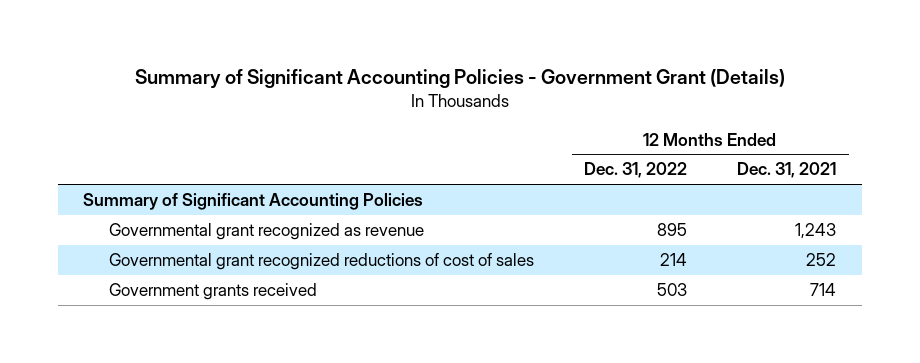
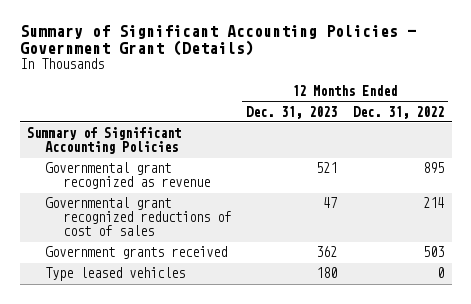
[737,162,837,179] Dec. 31, 2021 -> none
none -> [246,105,338,119] Dec. 31, 2023
none -> [45,267,186,282] Type leased vehicles

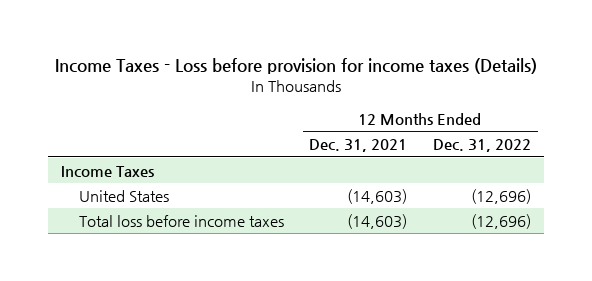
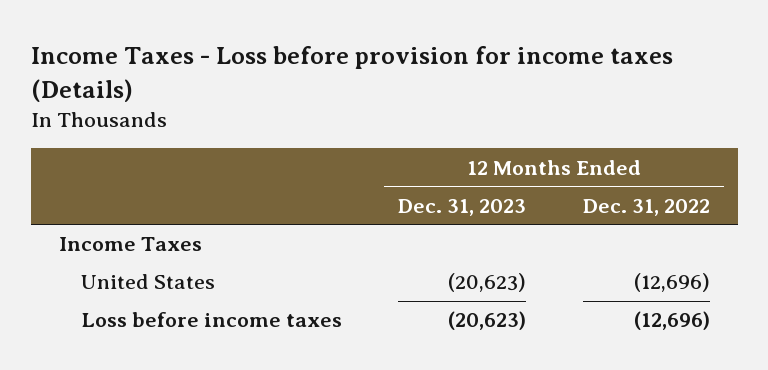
[309,139,408,153] Dec. 31, 2021 -> none
none -> [398,198,527,216] Dec. 31, 2023
[78,214,284,227] Total loss before income taxes -> [80,312,342,328] Loss before income taxes

